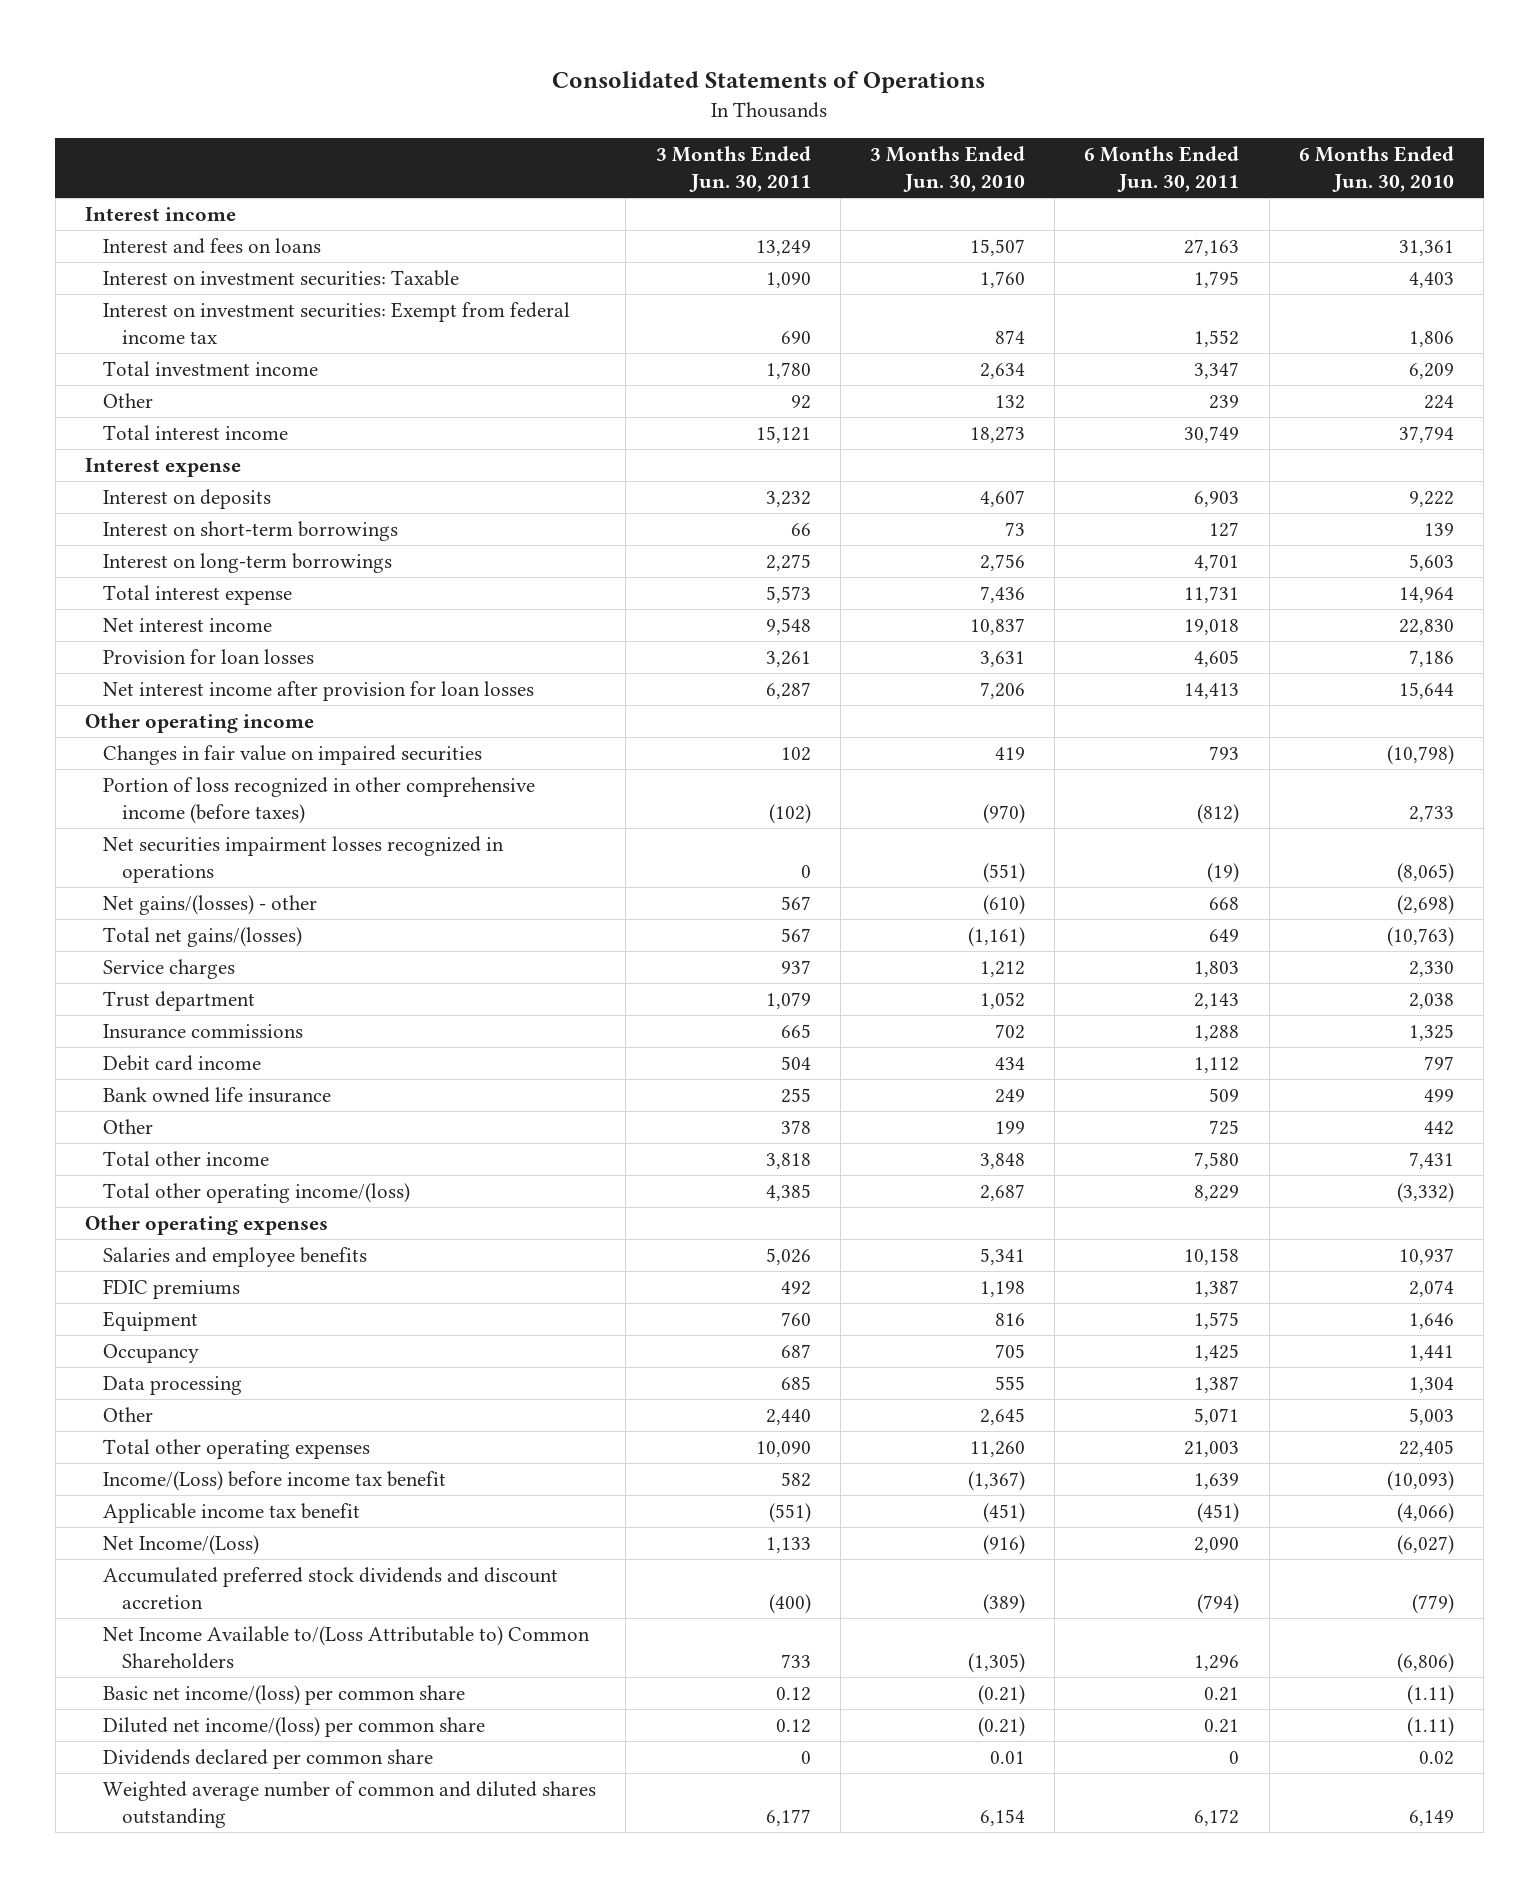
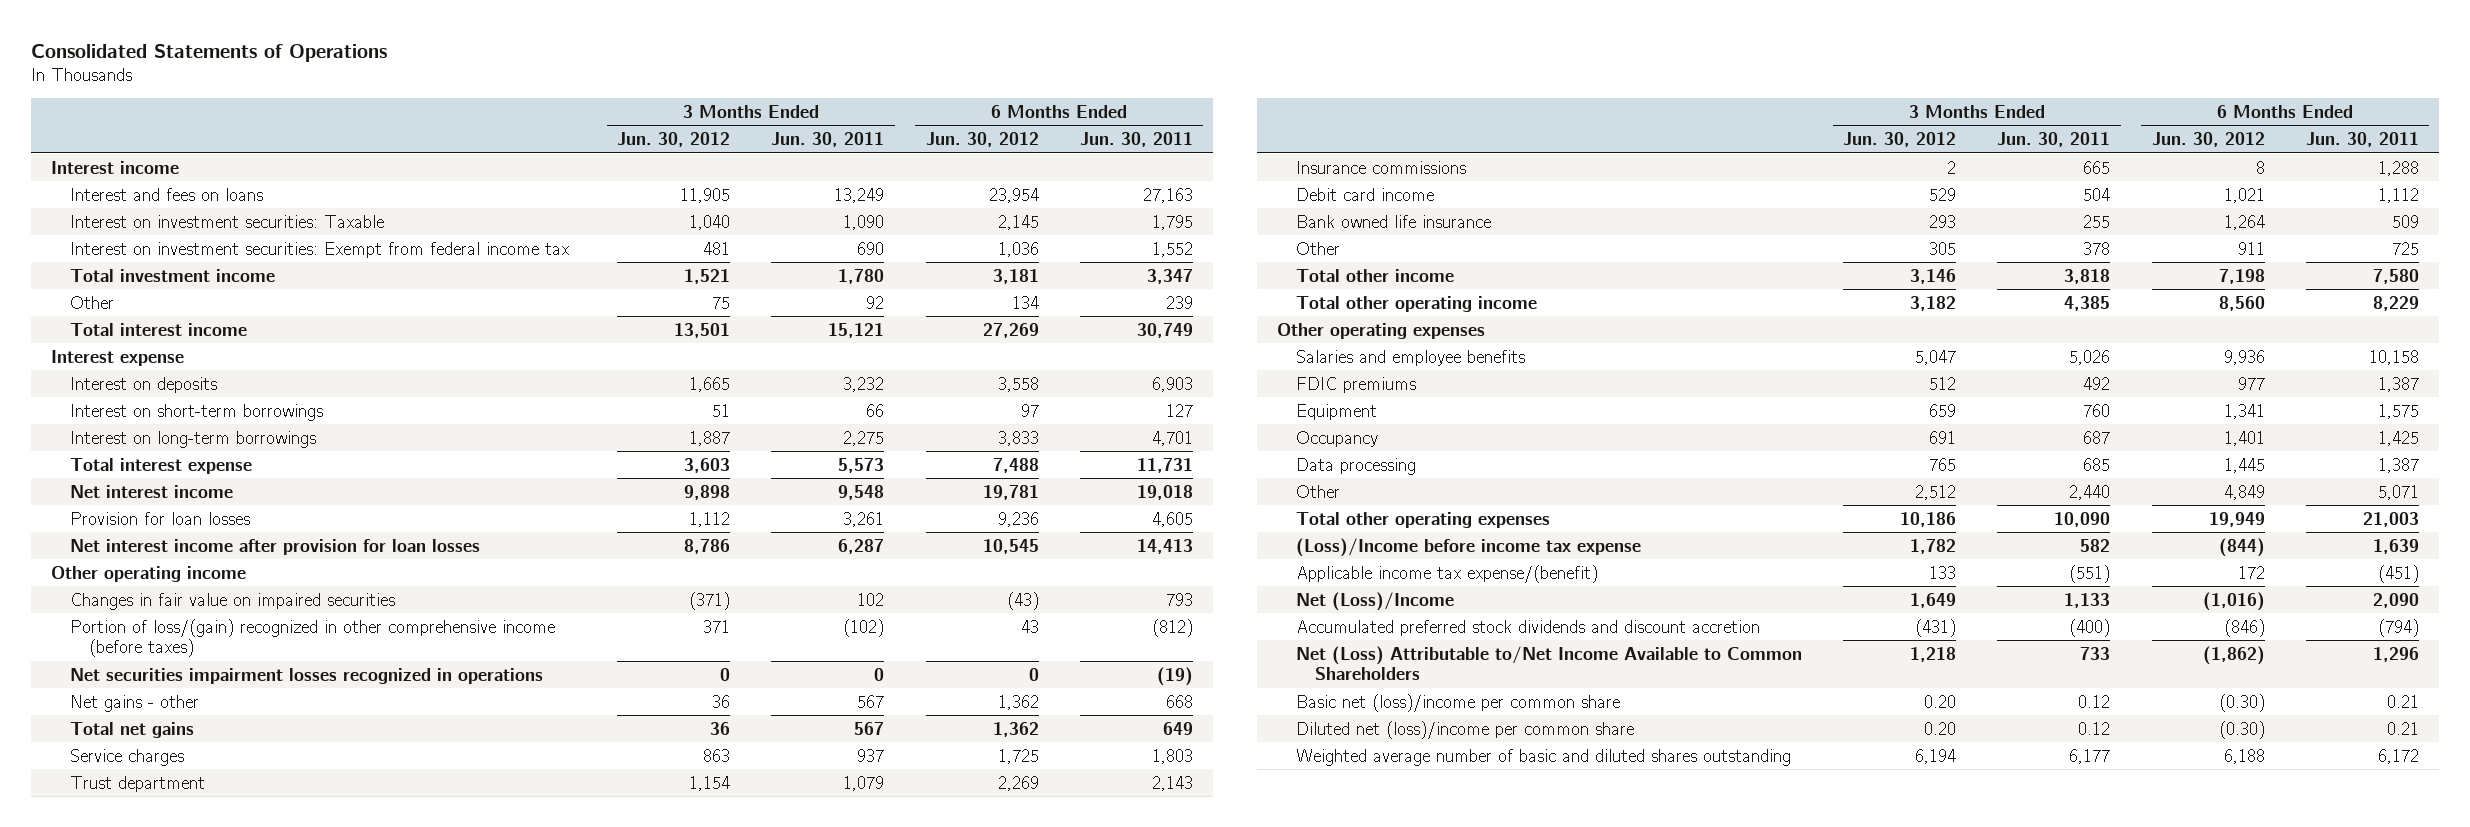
[870,145,1026,192] 3 Months Ended Jun. 30, 2010 -> none
[1298,145,1454,192] 6 Months Ended Jun. 30, 2010 -> none
none -> [617,132,731,148] Jun. 30, 2012
none -> [925,132,1039,148] Jun. 30, 2012
[103,776,536,825] Portion of loss recognized in other comprehensive income (before taxes) -> [69,618,555,658] Portion of loss/(gain) recognized in other comprehensive income (before taxes)
[103,894,318,915] Net gains/(losses) - other -> [69,694,199,712] Net gains - other
[103,926,303,947] Total net gains/(losses) -> [69,721,194,738] Total net gains
[103,1182,411,1203] Total other operating income/(loss) -> [1296,295,1538,312] Total other operating income
[103,1470,447,1491] Income/(Loss) before income tax benefit -> [1296,537,1642,557] (Loss)/Income before income tax expense
[103,1502,361,1523] Applicable income tax benefit -> [1296,564,1599,583] Applicable income tax expense/(benefit)
[103,1534,260,1555] Net Income/(Loss) -> [1296,591,1455,611] Net (Loss)/Income
[103,1748,434,1769] Dividends declared per common share -> none
[103,1625,591,1670] Net Income Available to/(Loss Attributable to) Common Shareholders -> [1296,645,1803,681] Net (Loss) Attributable to/Net Income Available to Common Shareholders
[103,1684,466,1705] Basic net income/(loss) per common share -> [1296,693,1621,712] Basic net (loss)/income per common share
[103,1716,486,1737] Diluted net income/(loss) per common share -> [1296,720,1635,739] Diluted net (loss)/income per common share
[103,1780,597,1829] Weighted average number of common and diluted shares outstanding -> [1296,748,1792,766] Weighted average number of basic and diluted shares outstanding

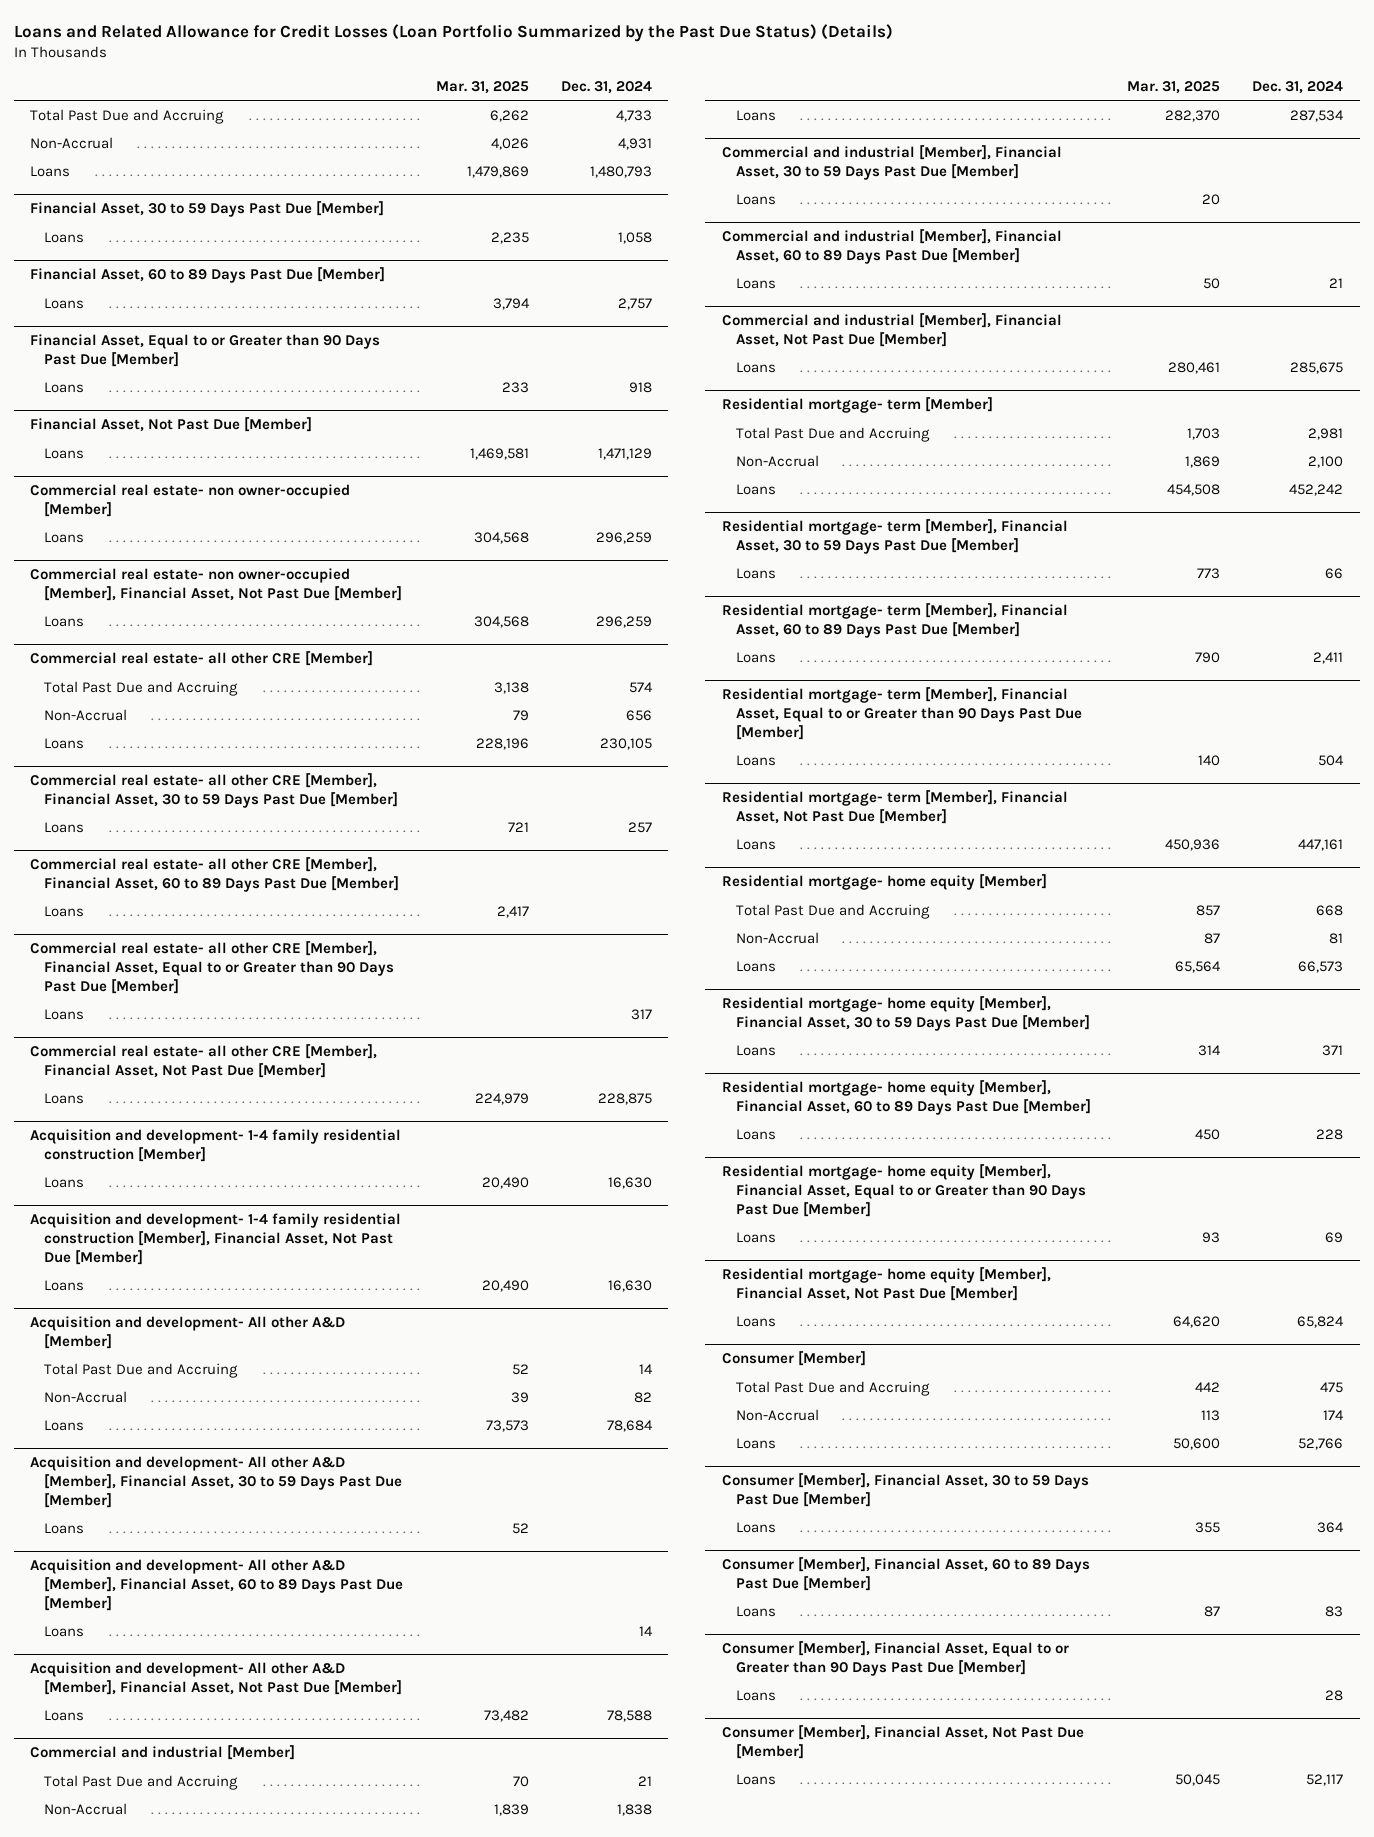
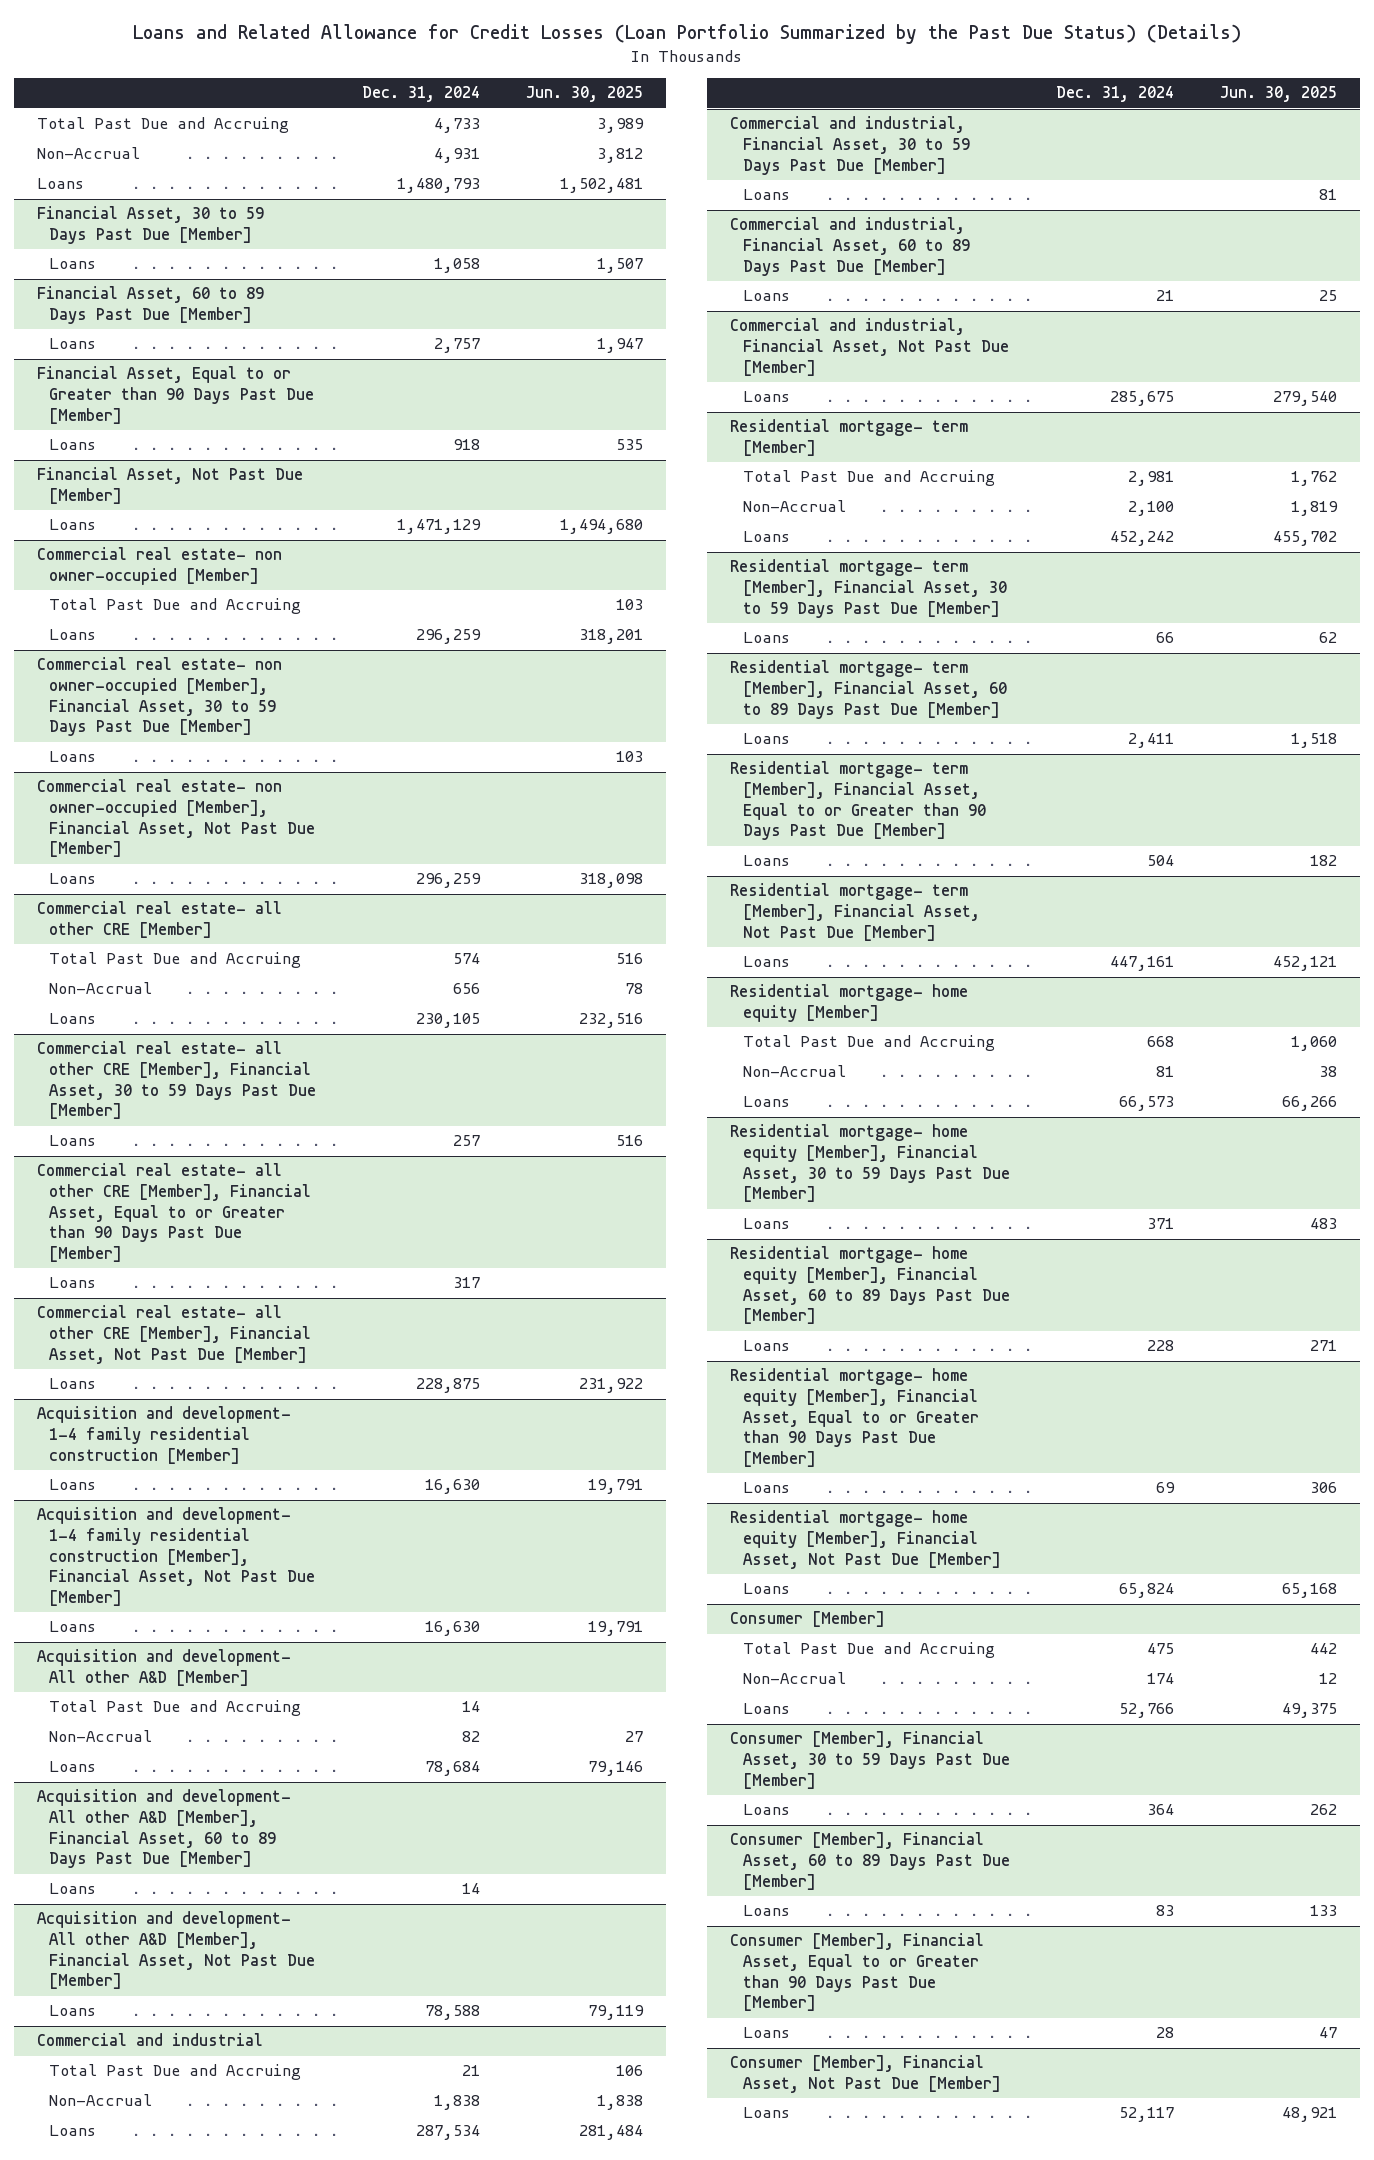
[435,80,529,94] Mar. 31, 2025 -> none
none -> [526,86,644,103] Jun. 30, 2025
none -> [49,598,302,615] Total Past Due and Accruing
none -> [36,657,282,737] Commercial real estate- non owner-occupied [Member], Financial Asset, 30 to 59 Days Past Due [Member]
none -> [49,751,97,763] Loans
[30,857,400,892] Commercial real estate- all other CRE [Member], Financial Asset, 60 to 89 Days Past Due [Member] -> none
[44,905,85,917] Loans -> none
[30,1456,403,1508] Acquisition and development- All other A&D [Member], Financial Asset, 30 to 59 Days Past Due [Member] -> none
[44,1522,85,1534] Loans -> none
[30,1745,296,1761] Commercial and industrial [Member] -> [36,2033,263,2047] Commercial and industrial
[721,145,1062,180] Commercial and industrial [Member], Financial Asset, 30 to 59 Days Past Due [Member] -> [730,116,970,175] Commercial and industrial, Financial Asset, 30 to 59 Days Past Due [Member]
[721,229,1062,264] Commercial and industrial [Member], Financial Asset, 60 to 89 Days Past Due [Member] -> [730,217,970,276] Commercial and industrial, Financial Asset, 60 to 89 Days Past Due [Member]
[721,313,1062,347] Commercial and industrial [Member], Financial Asset, Not Past Due [Member] -> [730,318,1009,376] Commercial and industrial, Financial Asset, Not Past Due [Member]

